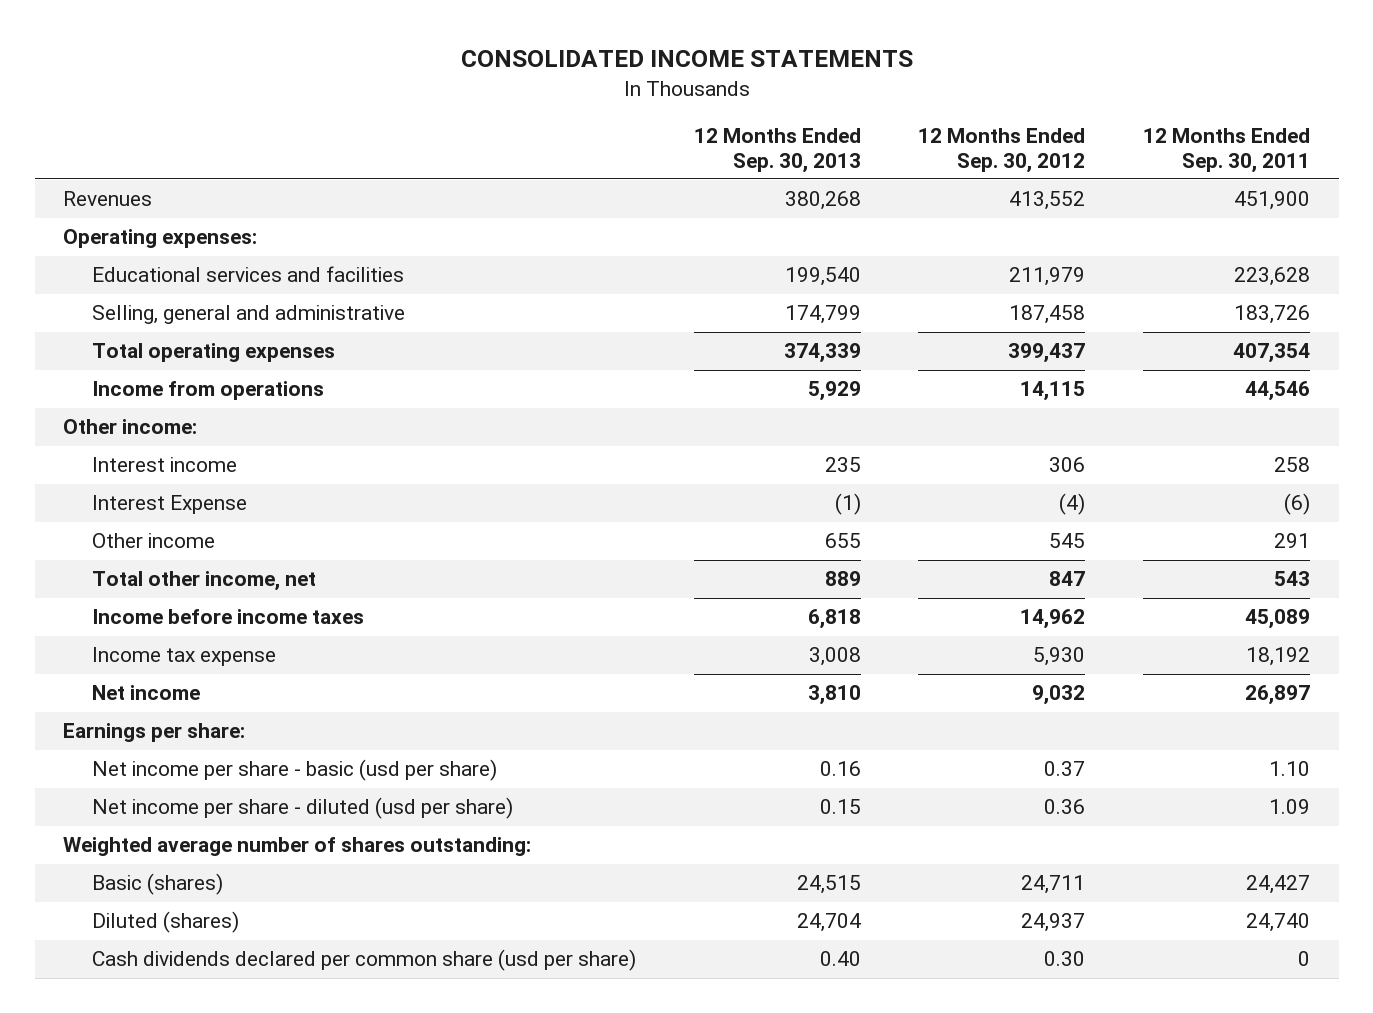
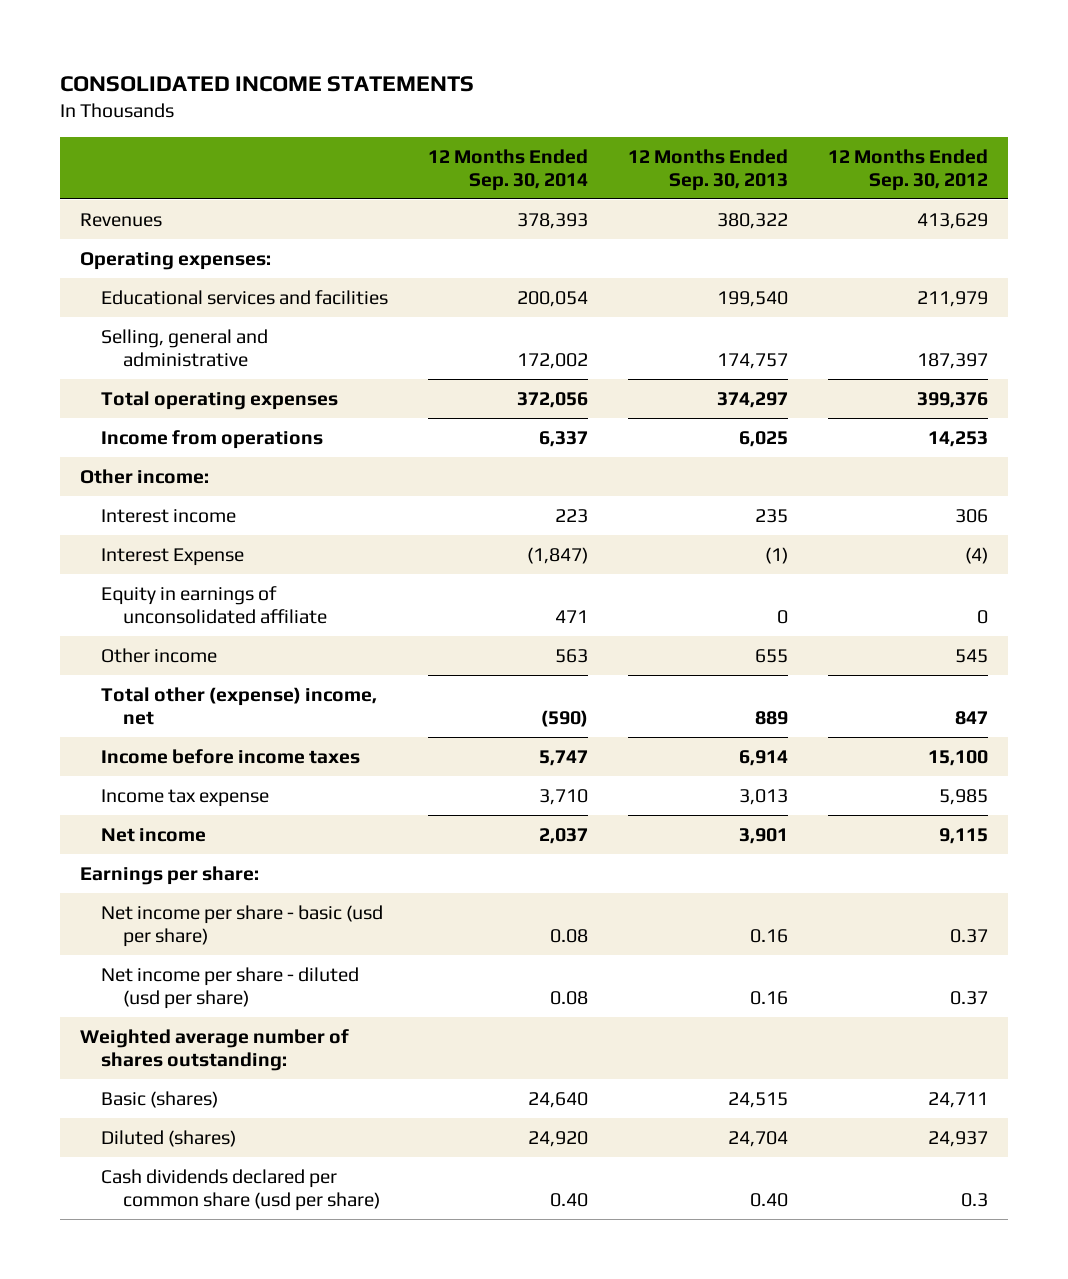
[1142,128,1310,173] 12 Months Ended Sep. 30, 2011 -> none
none -> [428,148,589,192] 12 Months Ended Sep. 30, 2014
[784,191,861,211] 380,268 -> [717,212,789,229] 380,322
[1009,191,1086,211] 413,552 -> [917,212,989,229] 413,629
[784,305,861,325] 174,799 -> [717,353,789,370] 174,757
[1009,305,1086,325] 187,458 -> [917,353,989,370] 187,397
[783,343,861,364] 374,339 -> [717,391,789,408] 374,297
[1008,343,1086,364] 399,437 -> [917,391,989,408] 399,376
[807,381,861,402] 5,929 -> [739,430,789,447] 6,025
[1020,381,1086,402] 14,115 -> [928,430,989,447] 14,253
none -> [101,585,327,625] Equity in earnings of unconsolidated affiliate
[92,571,317,592] Total other income, net -> [101,686,378,726] Total other (expense) income, net
[807,609,861,630] 6,818 -> [739,749,789,766] 6,914
[1020,609,1086,630] 14,962 -> [928,749,989,766] 15,100
[808,647,861,667] 3,008 -> [739,788,789,805] 3,013
[1033,647,1086,667] 5,930 -> [939,788,989,805] 5,985
[807,685,861,706] 3,810 -> [739,827,789,844] 3,901
[1032,685,1086,706] 9,032 -> [939,827,989,844] 9,115
[819,799,861,815] 0.15 -> [750,991,789,1006] 0.16
[1044,799,1086,815] 0.36 -> [950,991,989,1006] 0.37
[1044,951,1086,967] 0.30 -> [961,1193,989,1208] 0.3

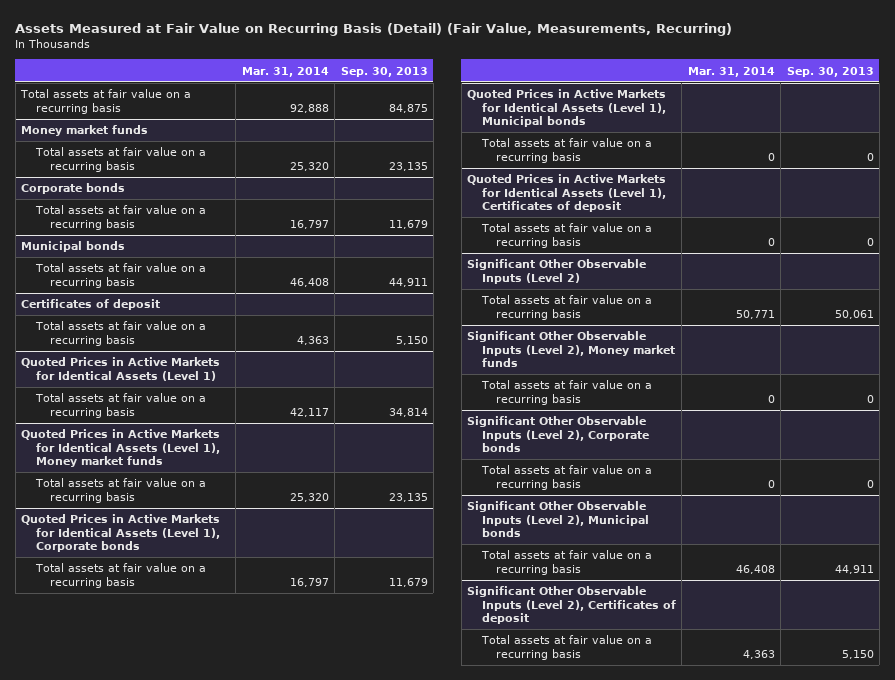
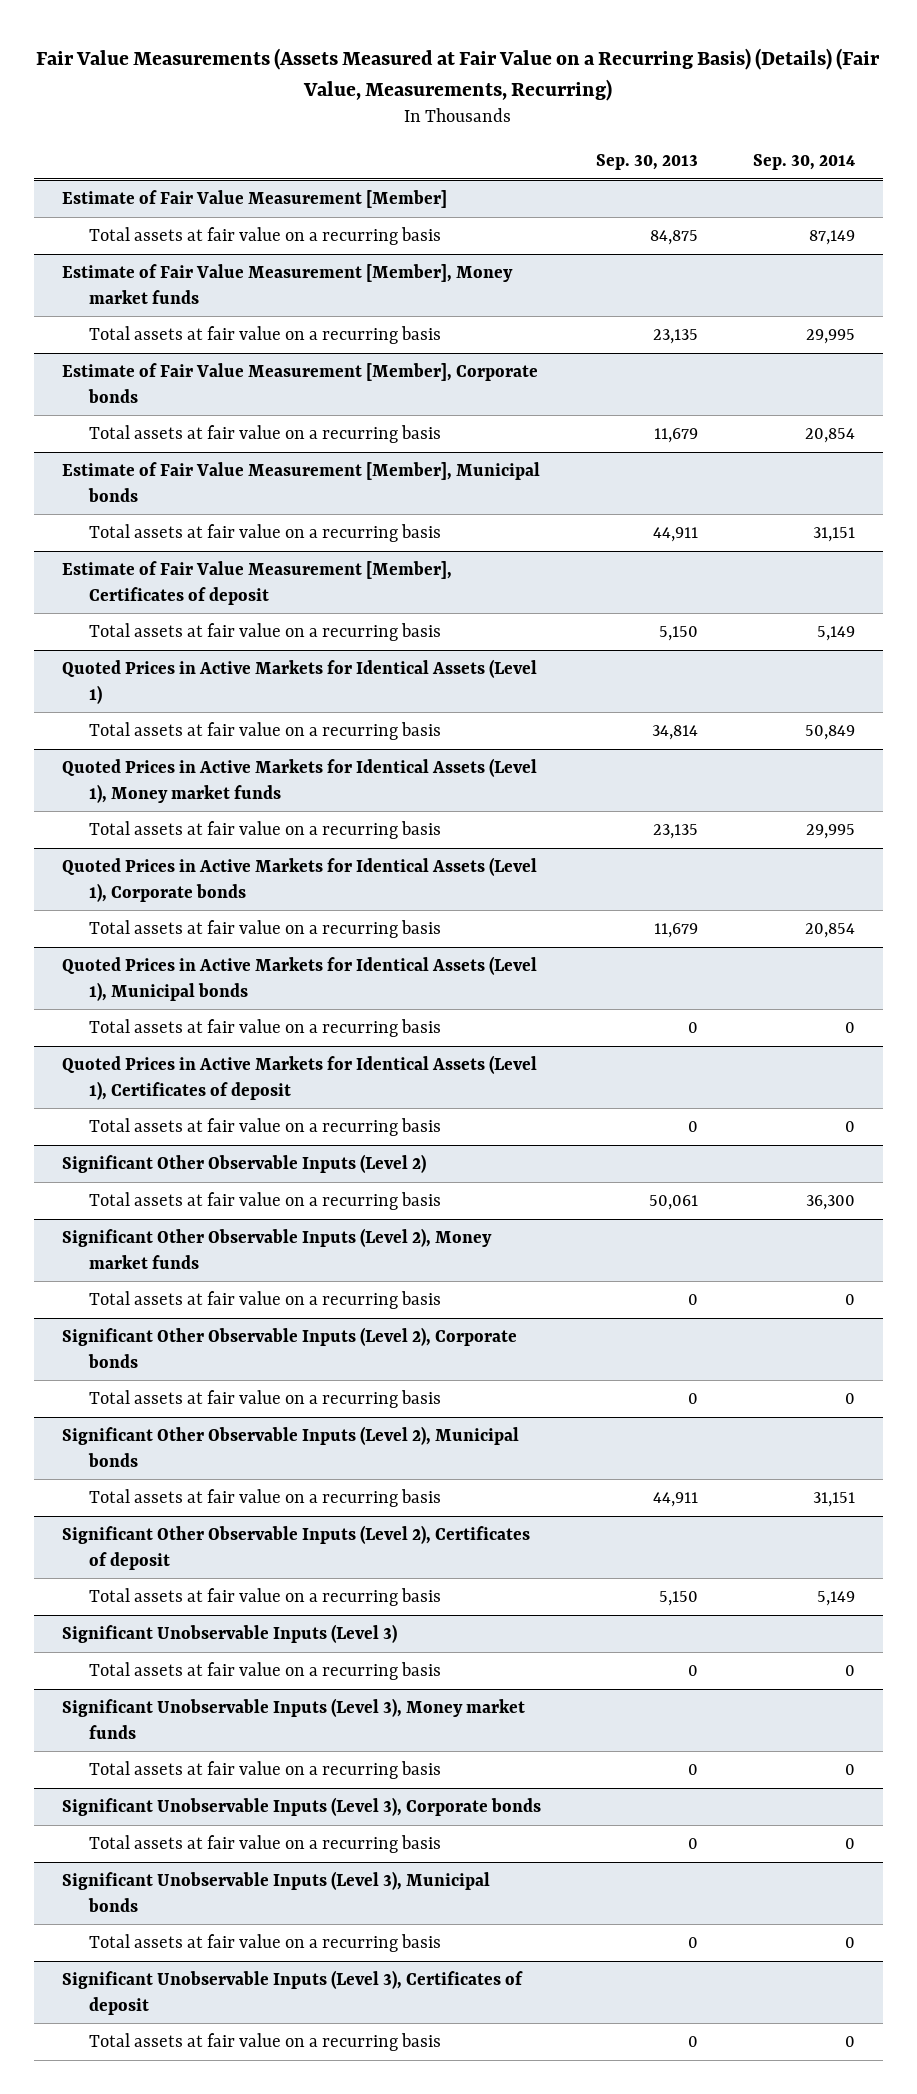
[15,22,733,36] Assets Measured at Fair Value on Recurring Basis (Detail) (Fair Value, Measurements, Recurring) -> [36,47,881,101] Fair Value Measurements (Assets Measured at Fair Value on a Recurring Basis) (Details) (Fair Value, Measurements, Recurring)
[241,66,329,77] Mar. 31, 2014 -> none
none -> [753,154,856,171] Sep. 30, 2014
none -> [61,190,447,209] Estimate of Fair Value Measurement [Member]
[21,125,149,137] Money market funds -> none
none -> [61,264,513,304] Estimate of Fair Value Measurement [Member], Money market funds
[21,183,126,195] Corporate bonds -> none
none -> [61,363,538,403] Estimate of Fair Value Measurement [Member], Corporate bonds
[21,241,126,253] Municipal bonds -> none
none -> [61,462,540,502] Estimate of Fair Value Measurement [Member], Municipal bonds
[21,299,161,311] Certificates of deposit -> none
none -> [61,561,452,605] Estimate of Fair Value Measurement [Member], Certificates of deposit
none -> [61,1624,397,1644] Significant Unobservable Inputs (Level 3)
none -> [89,1662,442,1681] Total assets at fair value on a recurring basis
none -> [61,1698,525,1739] Significant Unobservable Inputs (Level 3), Money market funds
none -> [89,1761,442,1780] Total assets at fair value on a recurring basis
none -> [61,1797,541,1817] Significant Unobservable Inputs (Level 3), Corporate bonds
none -> [89,1835,442,1854] Total assets at fair value on a recurring basis
none -> [61,1871,490,1912] Significant Unobservable Inputs (Level 3), Municipal bonds
none -> [89,1934,442,1953] Total assets at fair value on a recurring basis
none -> [61,1970,523,2015] Significant Unobservable Inputs (Level 3), Certificates of deposit
none -> [89,2033,442,2052] Total assets at fair value on a recurring basis

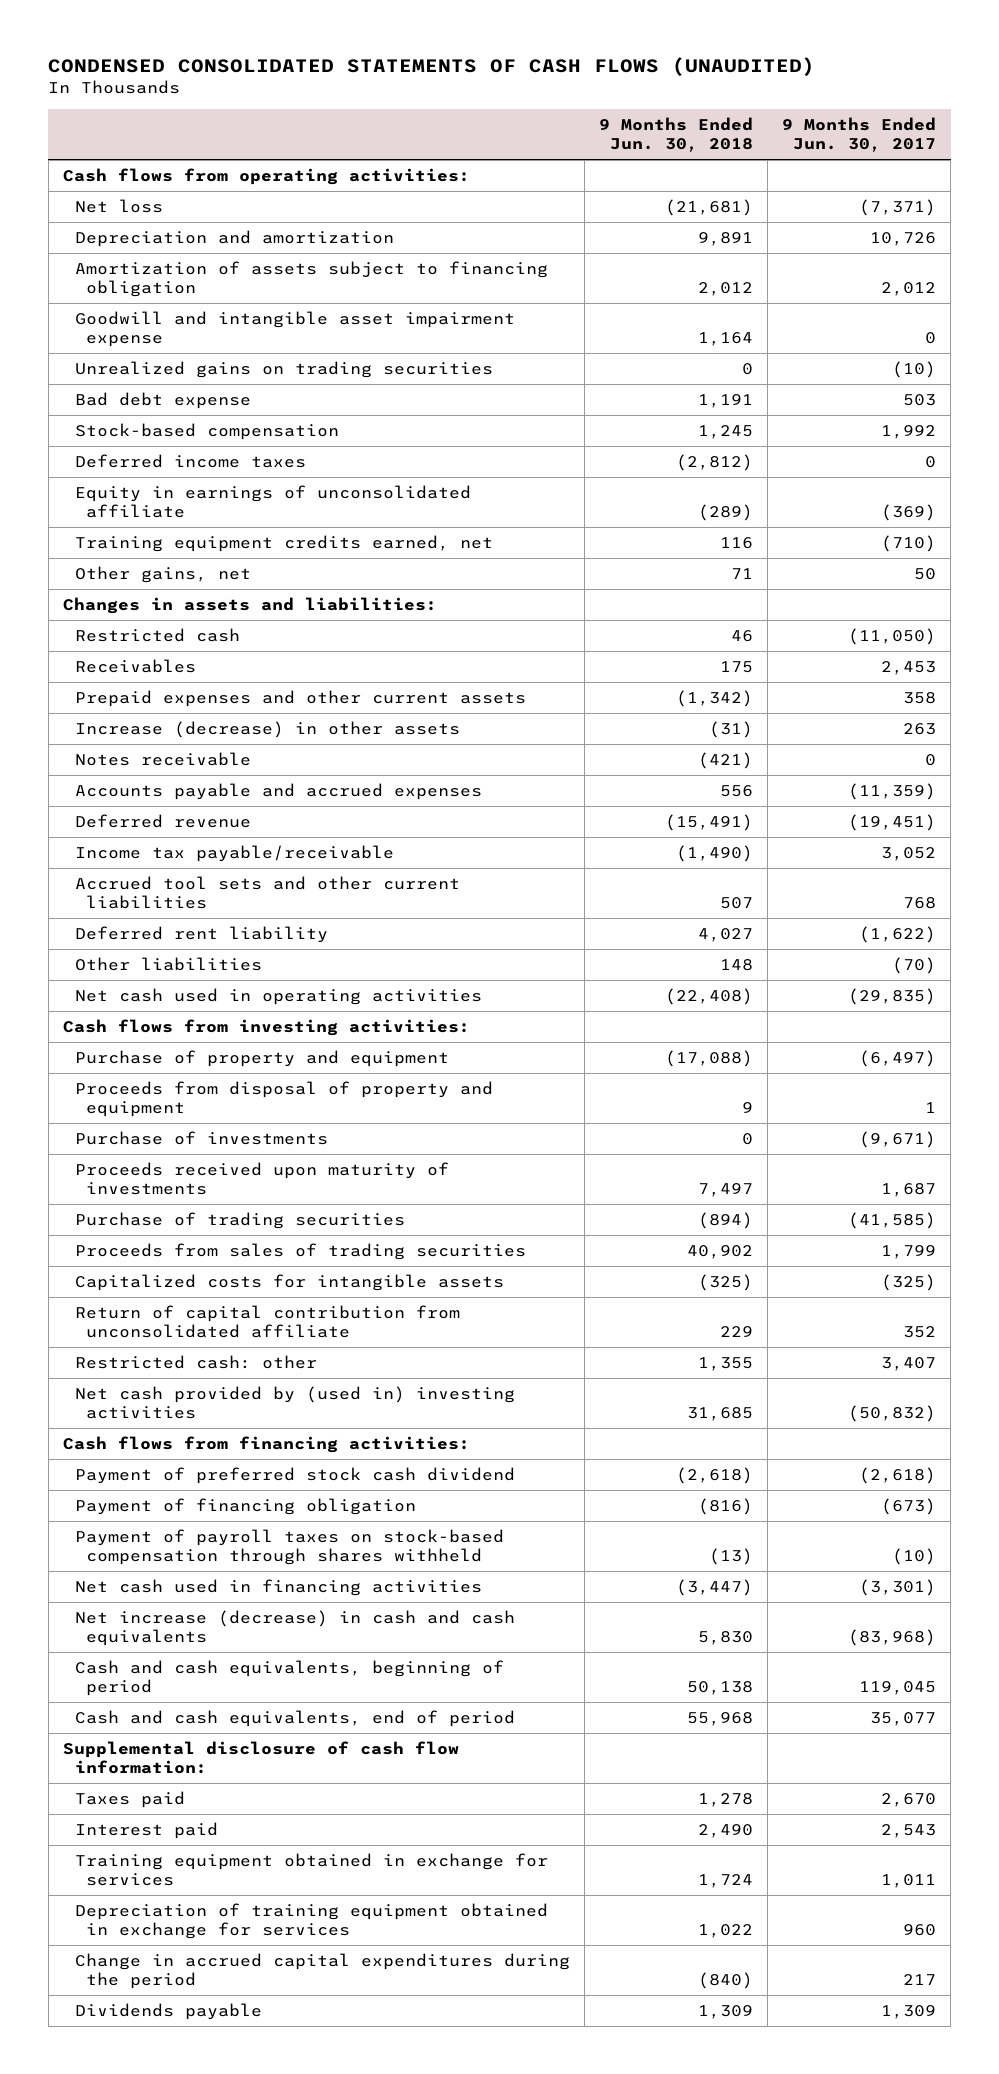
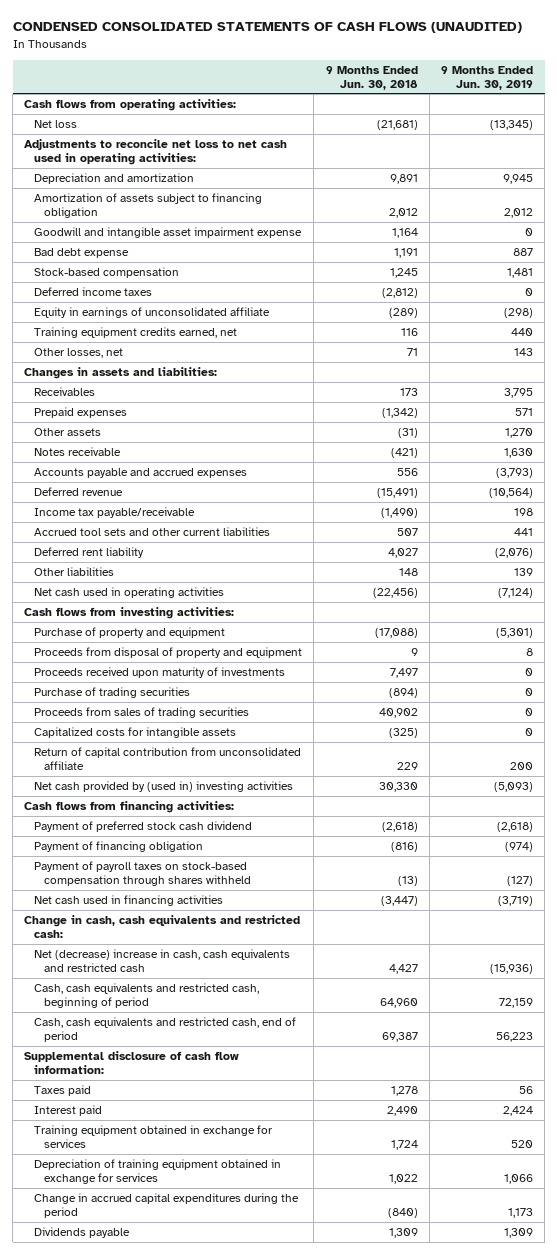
[782,117,937,153] 9 Months Ended Jun. 30, 2017 -> none
none -> [440,65,533,90] 9 Months Ended Jun. 30, 2019
none -> [24,138,288,165] Adjustments to reconcile net loss to net cash used in operating activities:
[74,361,493,379] Unrealized gains on trading securities -> none
[74,566,251,584] Other gains, net -> [34,347,124,358] Other losses, net
[74,628,240,643] Restricted cash -> none
[719,661,753,674] 175 -> [399,387,418,396] 173
[74,690,526,708] Prepaid expenses and other current assets -> [34,406,128,418] Prepaid expenses
[74,721,460,739] Increase (decrease) in other assets -> [34,427,102,436] Other assets
[664,988,753,1006] (22,408) -> [372,587,418,598] (22,456)
[74,1131,328,1146] Purchase of investments -> none
[74,1355,317,1370] Restricted cash: other -> none
[686,1407,753,1422] 31,685 -> [378,781,418,792] 30,330
none -> [24,914,301,938] Change in cash, cash equivalents and restricted cash:
[74,1610,515,1647] Net increase (decrease) in cash and cash equivalents -> [34,948,291,972] Net (decrease) increase in cash, cash equivalents and restricted cash
[697,1631,753,1646] 5,830 -> [388,963,418,974] 4,427
[74,1660,504,1697] Cash and cash equivalents, beginning of period -> [34,982,260,1008] Cash, cash equivalents and restricted cash, beginning of period
[686,1681,753,1696] 50,138 -> [379,997,418,1008] 64,960
[74,1710,515,1728] Cash and cash equivalents, end of period -> [34,1016,297,1042] Cash, cash equivalents and restricted cash, end of period
[686,1712,753,1727] 55,968 -> [381,1031,418,1042] 69,387

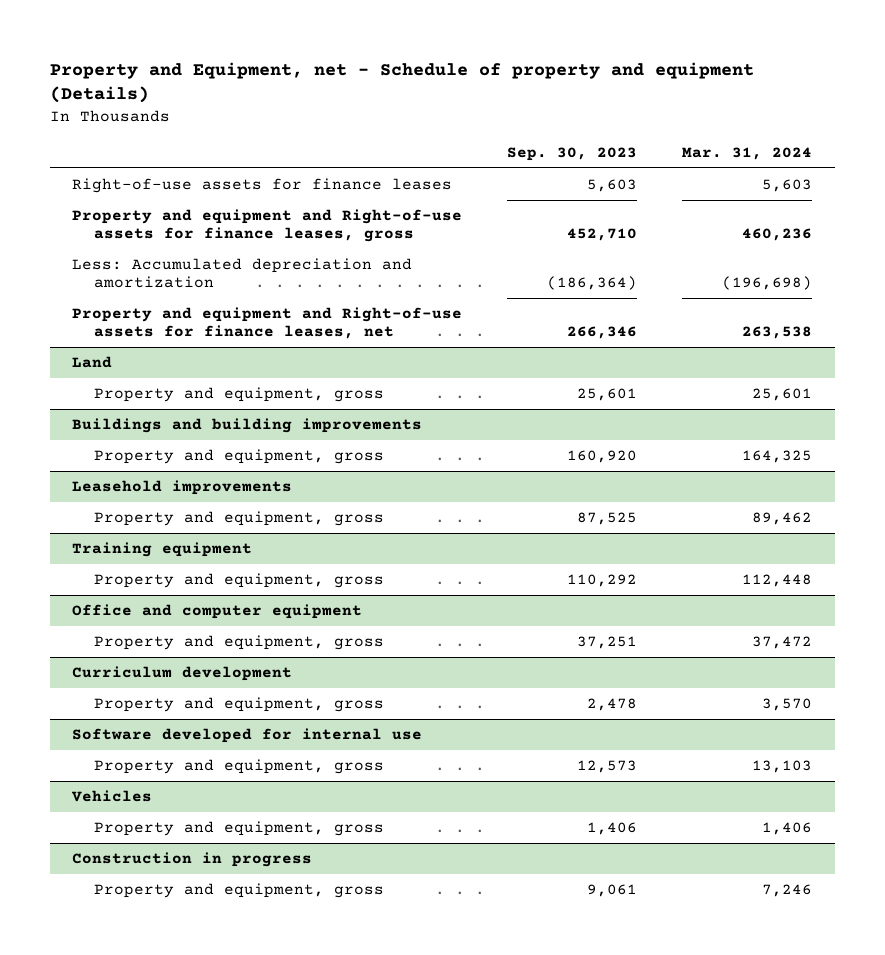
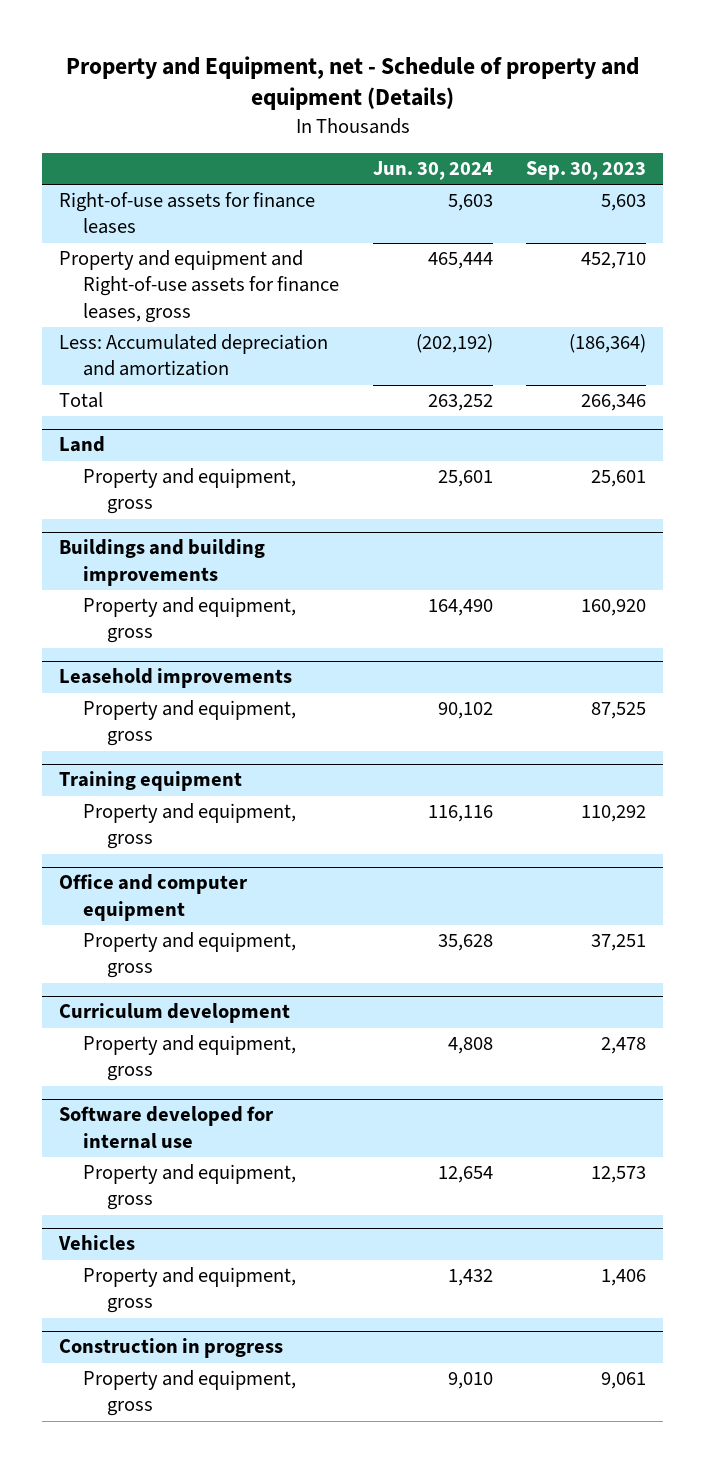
[682,146,813,160] Mar. 31, 2024 -> none
none -> [372,161,493,181] Jun. 30, 2024
[72,306,463,340] Property and equipment and Right-of-use assets for finance leases, net -> [58,392,103,409] Total

